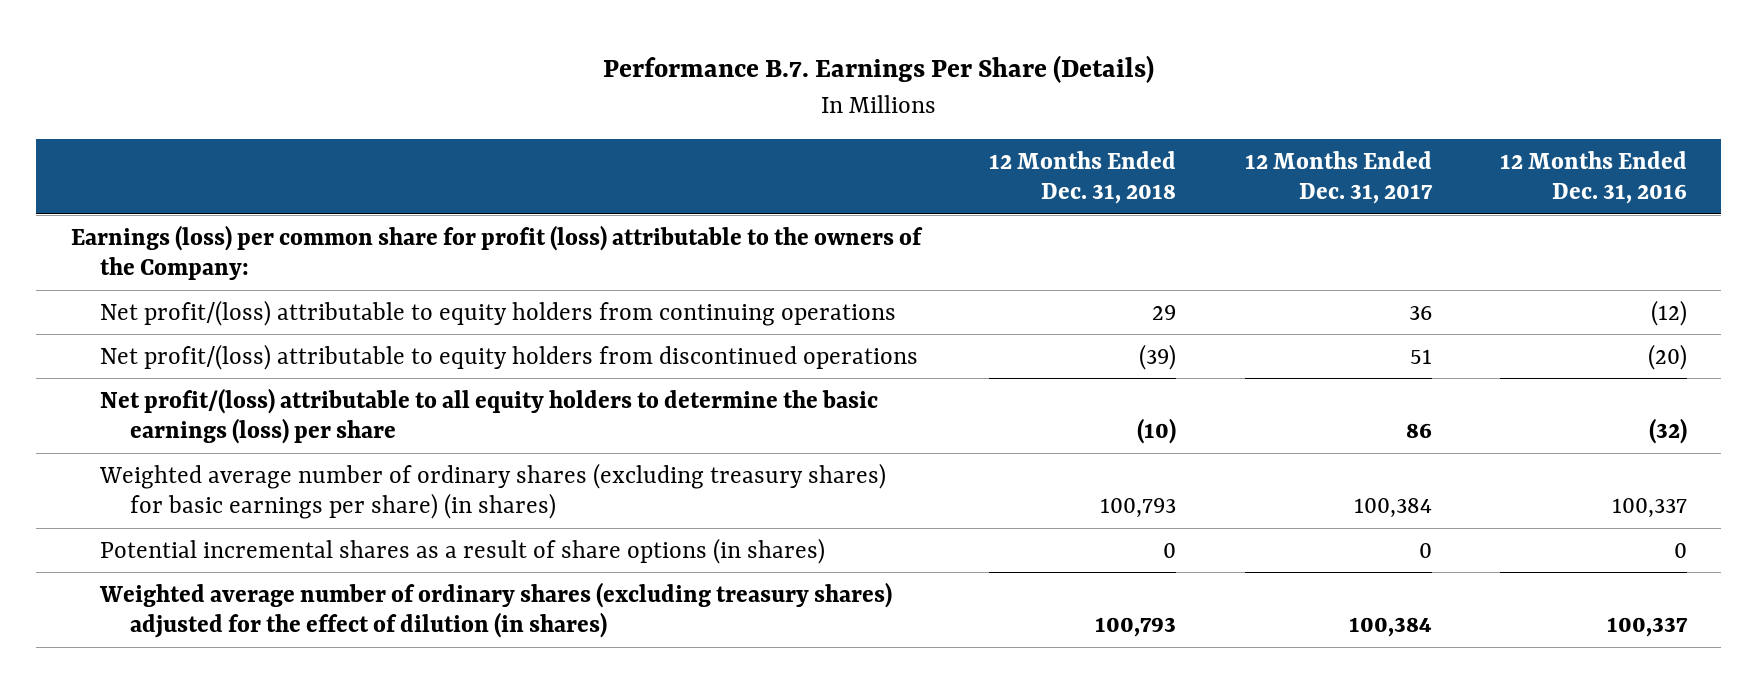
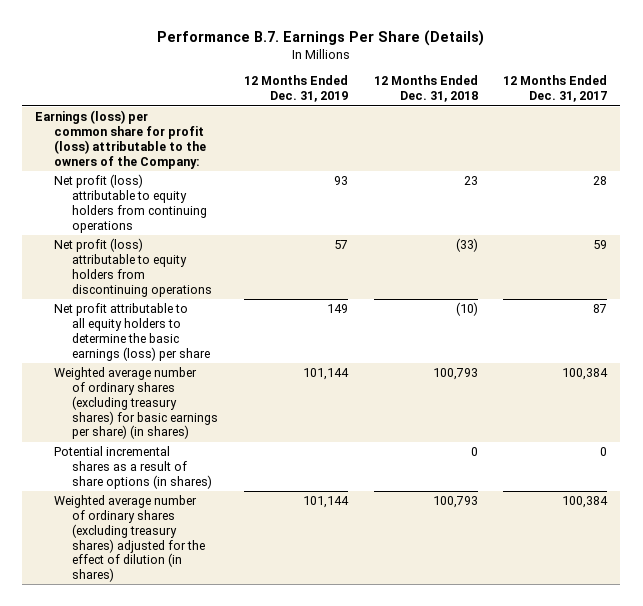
[1500,150,1688,204] 12 Months Ended Dec. 31, 2016 -> none
none -> [243,75,348,103] 12 Months Ended Dec. 31, 2019
[100,299,897,326] Net profit/(loss) attributable to equity holders from continuing operations -> [53,174,207,233] Net profit (loss) attributable to equity holders from continuing operations
[1152,304,1177,320] 29 -> [463,176,478,186] 23
[1408,305,1432,320] 36 -> [593,176,608,186] 28
[100,343,919,370] Net profit/(loss) attributable to equity holders from discontinued operations -> [53,238,212,297] Net profit (loss) attributable to equity holders from discontinuing operations
[1139,343,1177,370] (39) -> [455,238,478,253] (33)
[1409,348,1432,364] 51 -> [593,240,608,250] 59
[100,387,879,445] Net profit/(loss) attributable to all equity holders to determine the basic earnings (loss) per share -> [53,303,210,361] Net profit attributable to all equity holders to determine the basic earnings (loss) per share
[1405,423,1432,439] 86 -> [593,304,608,314] 87

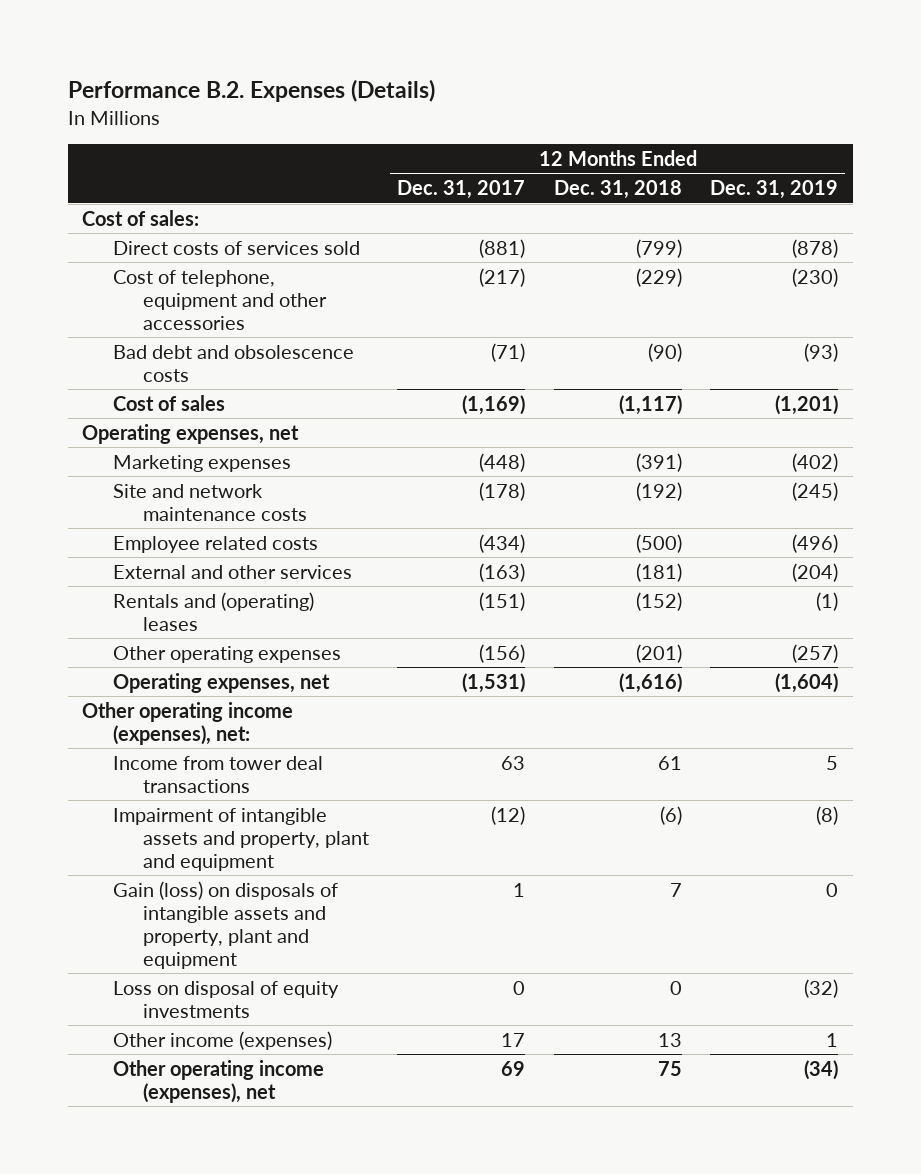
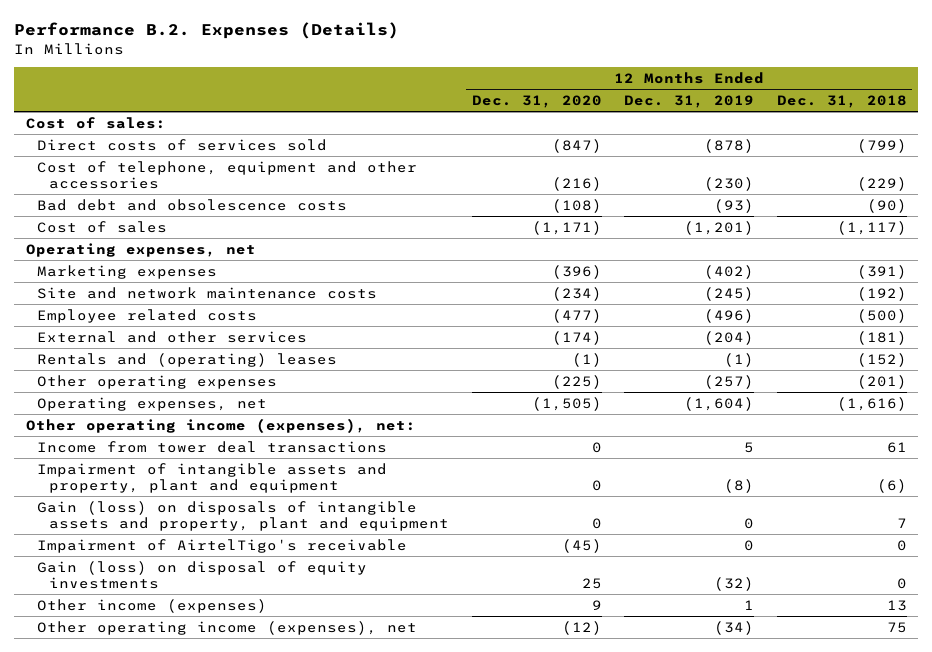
[397,179,526,199] Dec. 31, 2017 -> none
none -> [471,95,602,109] Dec. 31, 2020
none -> [37,538,408,553] Impairment of AirtelTigo's receivable
[112,980,339,1018] Loss on disposal of equity investments -> [37,560,368,589] Gain (loss) on disposal of equity investments

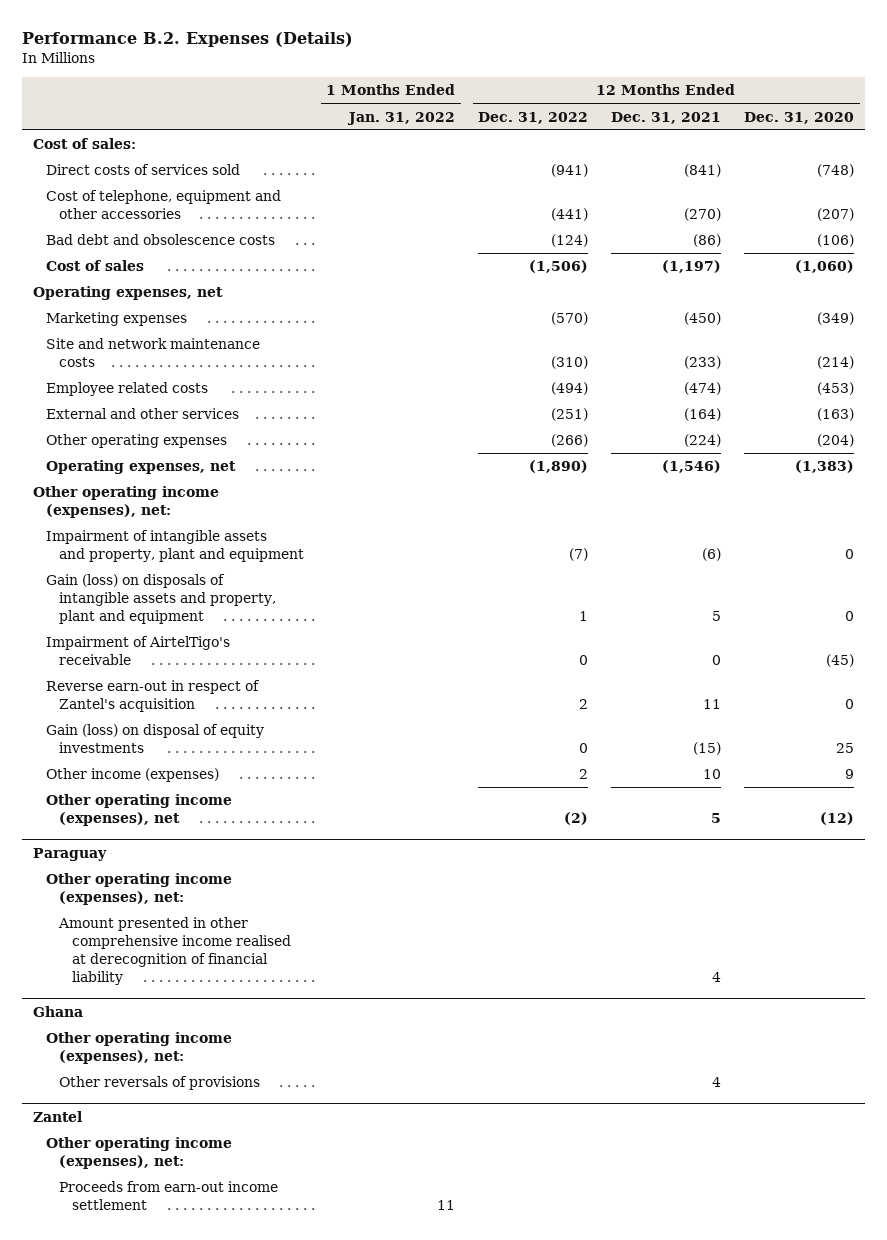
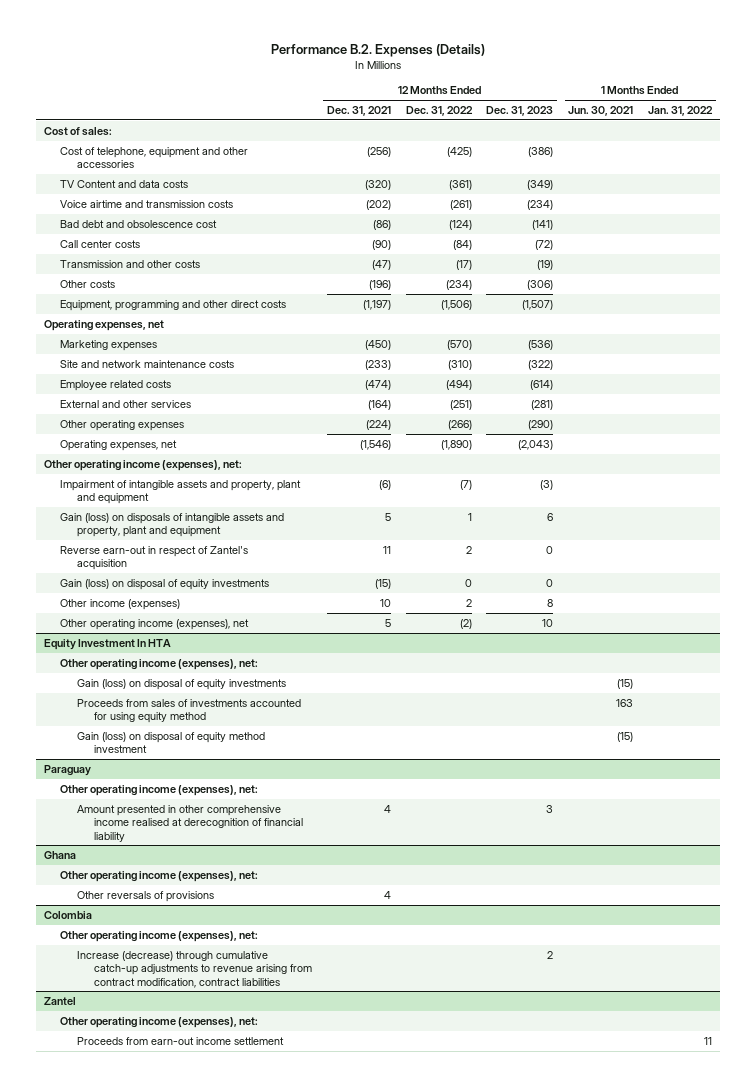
[743,111,854,124] Dec. 31, 2020 -> none
none -> [486,106,554,117] Dec. 31, 2023
none -> [568,106,634,117] Jun. 30, 2021
[45,164,240,176] Direct costs of services sold -> none
[551,208,589,222] (441) -> [446,146,472,157] (425)
[684,208,722,222] (270) -> [366,146,391,157] (256)
none -> [60,179,189,188] TV Content and data costs
none -> [60,199,234,208] Voice airtime and transmission costs
[45,234,275,246] Bad debt and obsolescence costs -> [60,219,218,228] Bad debt and obsolescence cost
none -> [60,239,141,248] Call center costs
none -> [60,259,201,268] Transmission and other costs
none -> [60,279,116,288] Other costs
[45,260,144,272] Cost of sales -> [60,299,287,311] Equipment, programming and other direct costs
[45,636,230,666] Impairment of AirtelTigo's receivable -> none
none -> [43,638,171,650] Equity Investment In HTA
none -> [60,658,259,670] Other operating income (expenses), net:
none -> [77,678,287,690] Gain (loss) on disposal of equity investments
none -> [77,698,302,724] Proceeds from sales of investments accounted for using equity method
none -> [77,731,266,754] Gain (loss) on disposal of equity method investment
none -> [43,910,92,919] Colombia
none -> [60,930,259,942] Other operating income (expenses), net:
none -> [77,950,312,988] Increase (decrease) through cumulative catch-up adjustments to revenue arising from contract modification, contract liabilities

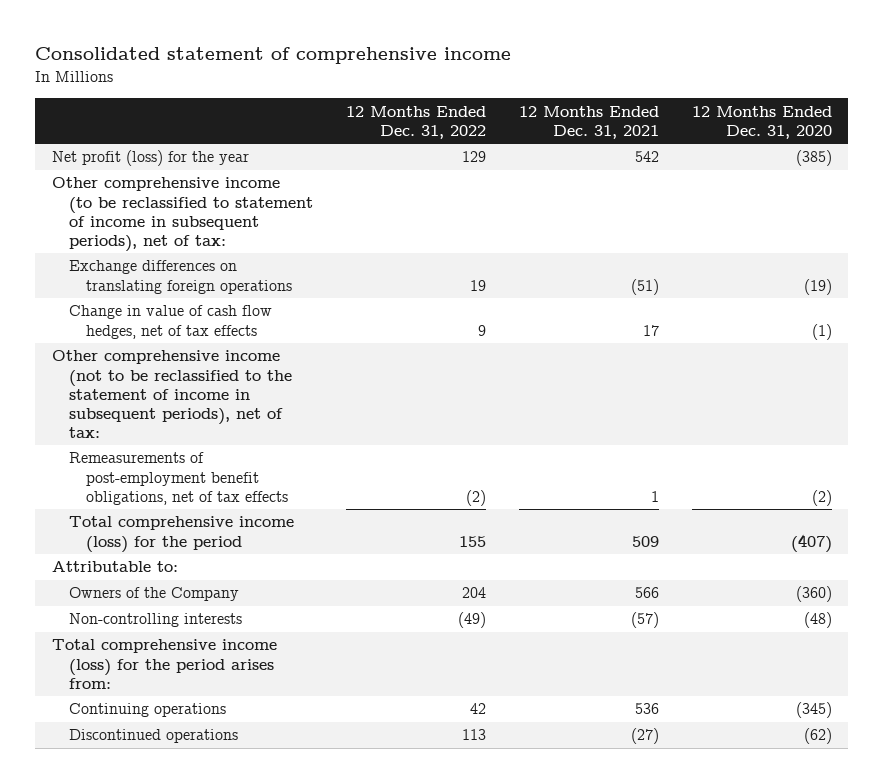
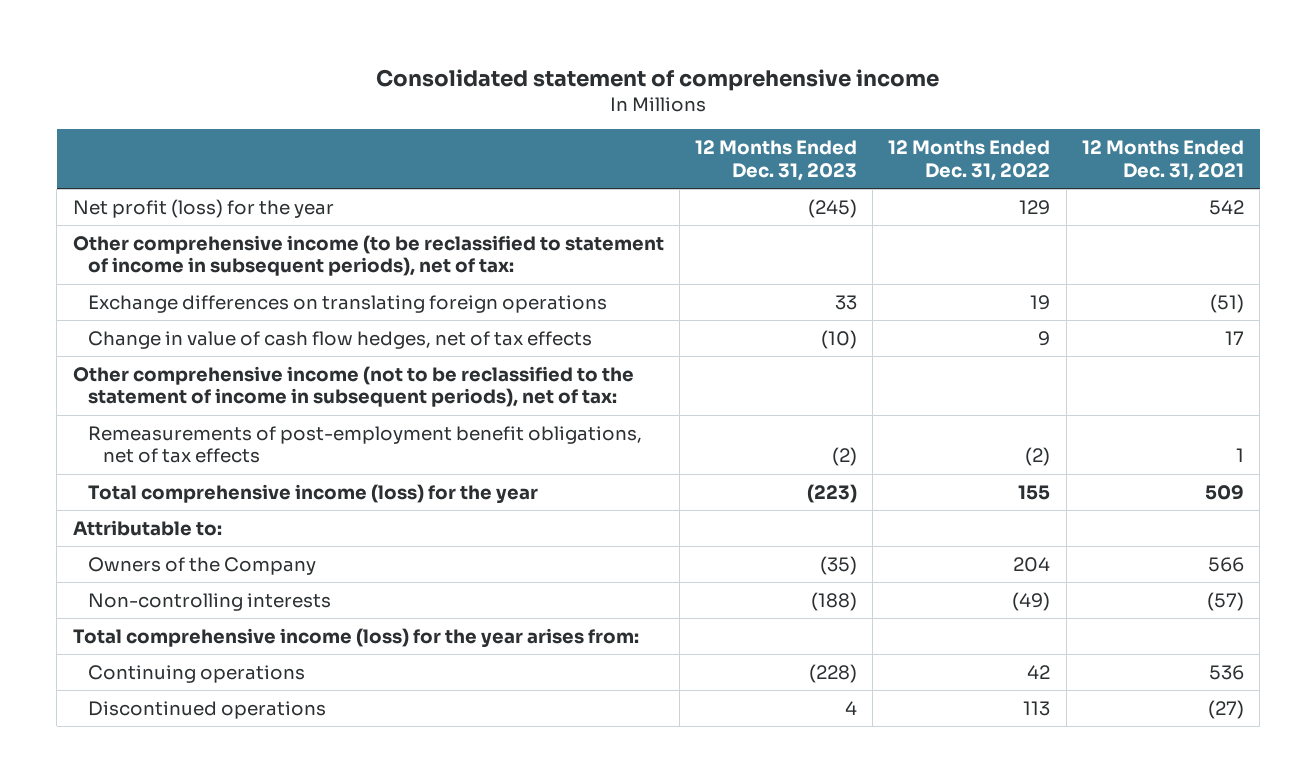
[691,105,832,139] 12 Months Ended Dec. 31, 2020 -> none
none -> [694,140,857,181] 12 Months Ended Dec. 31, 2023
[68,516,294,553] Total comprehensive income (loss) for the period -> [87,484,538,505] Total comprehensive income (loss) for the year
[51,639,277,689] Total comprehensive income (loss) for the period arises from: -> [72,628,639,649] Total comprehensive income (loss) for the year arises from:

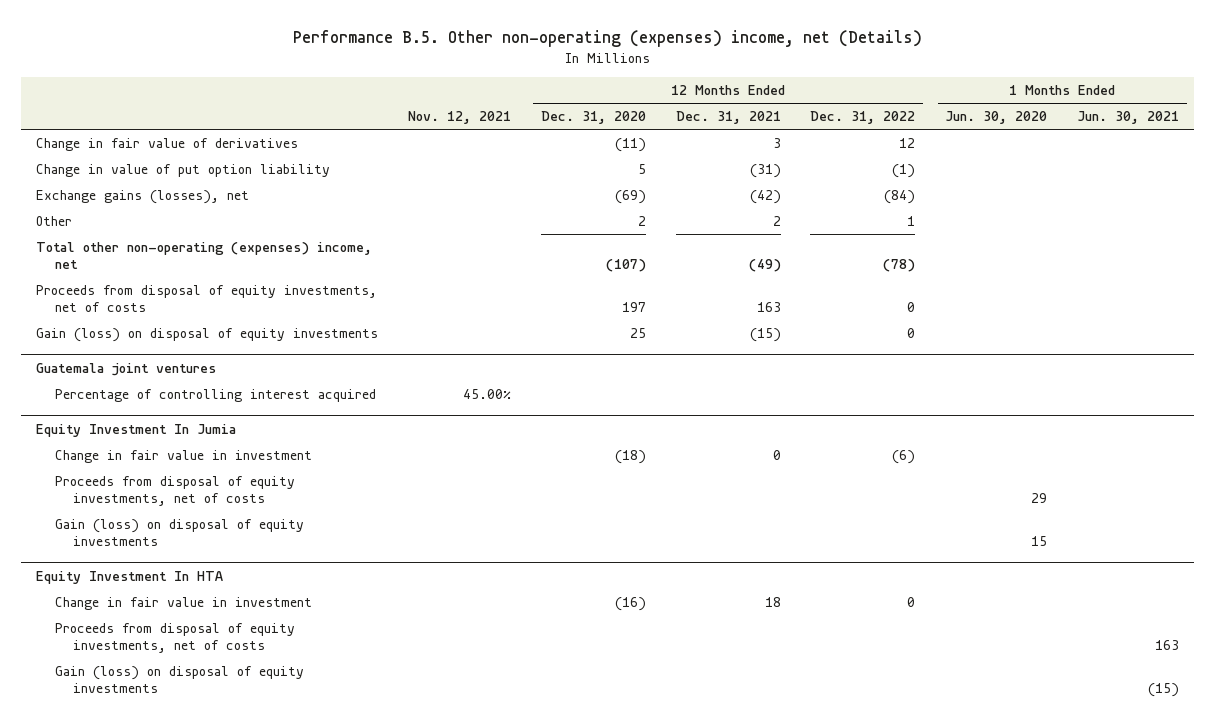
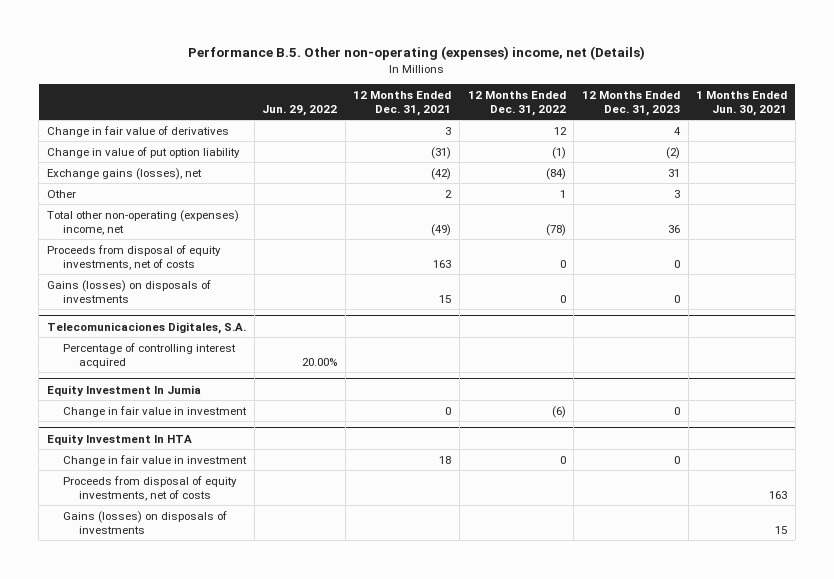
[408,111,512,125] Nov. 12, 2021 -> none
[540,111,646,125] Dec. 31, 2020 -> none
[945,111,1048,125] Jun. 30, 2020 -> none
none -> [262,104,338,116] Jun. 29, 2022
none -> [581,90,680,116] 12 Months Ended Dec. 31, 2023
[36,362,217,376] Guatemala joint ventures -> none
[36,327,379,342] Gain (loss) on disposal of equity investments -> [46,279,211,303] Gains (losses) on disposals of investments
[749,327,781,342] (15) -> [439,294,452,303] 15
none -> [46,321,246,334] Telecomunicaciones Digitales, S.A.
[54,475,295,507] Proceeds from disposal of equity investments, net of costs -> none
[54,518,304,547] Gain (loss) on disposal of equity investments -> none
[54,665,304,694] Gain (loss) on disposal of equity investments -> [63,510,228,534] Gains (losses) on disposals of investments
[1148,683,1180,698] (15) -> [775,525,788,534] 15

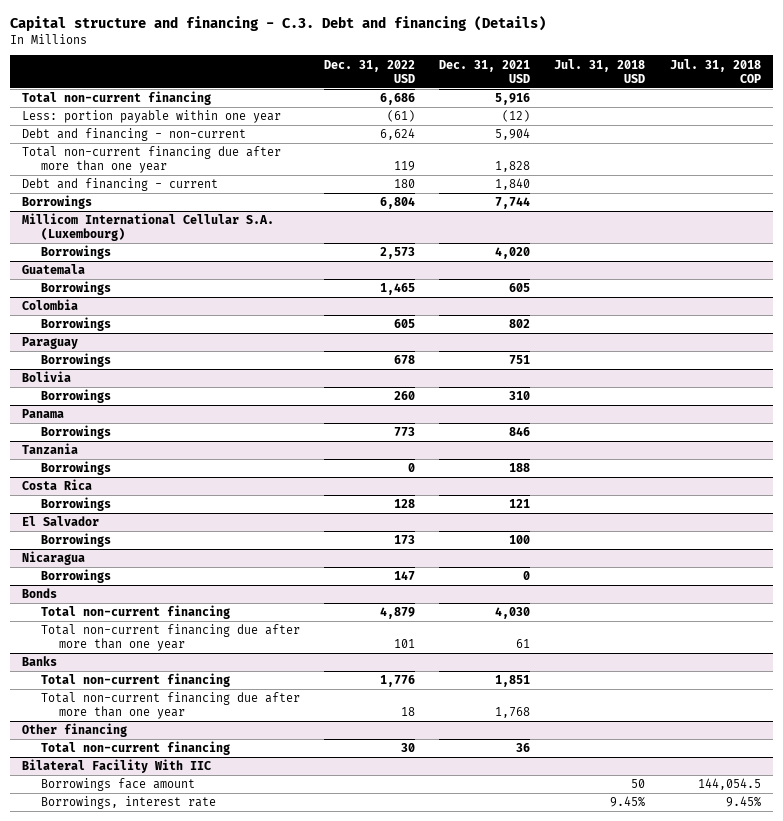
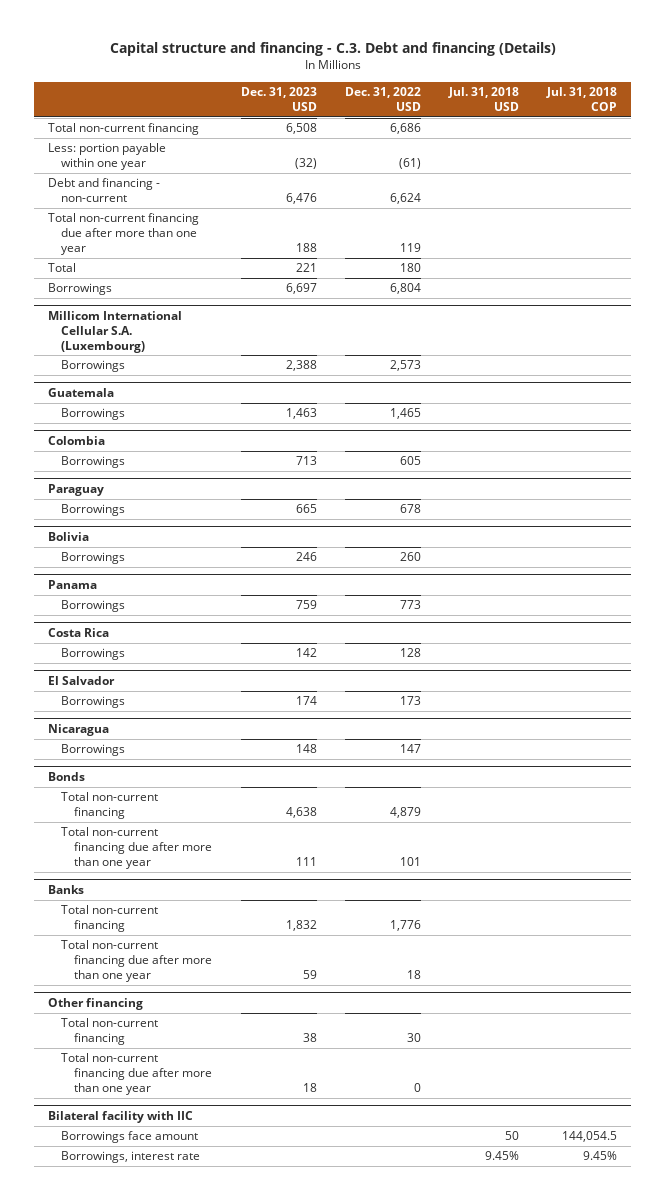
[439,59,531,83] Dec. 31, 2021 USD -> none
none -> [240,87,317,111] Dec. 31, 2023 USD
[22,178,219,192] Debt and financing - current -> [47,263,76,273] Total
[22,443,79,455] Tanzania -> none
[40,461,111,476] Borrowings -> none
none -> [61,1053,213,1096] Total non-current financing due after more than one year
[22,759,212,774] Bilateral Facility With IIC -> [47,1110,193,1123] Bilateral facility with IIC

